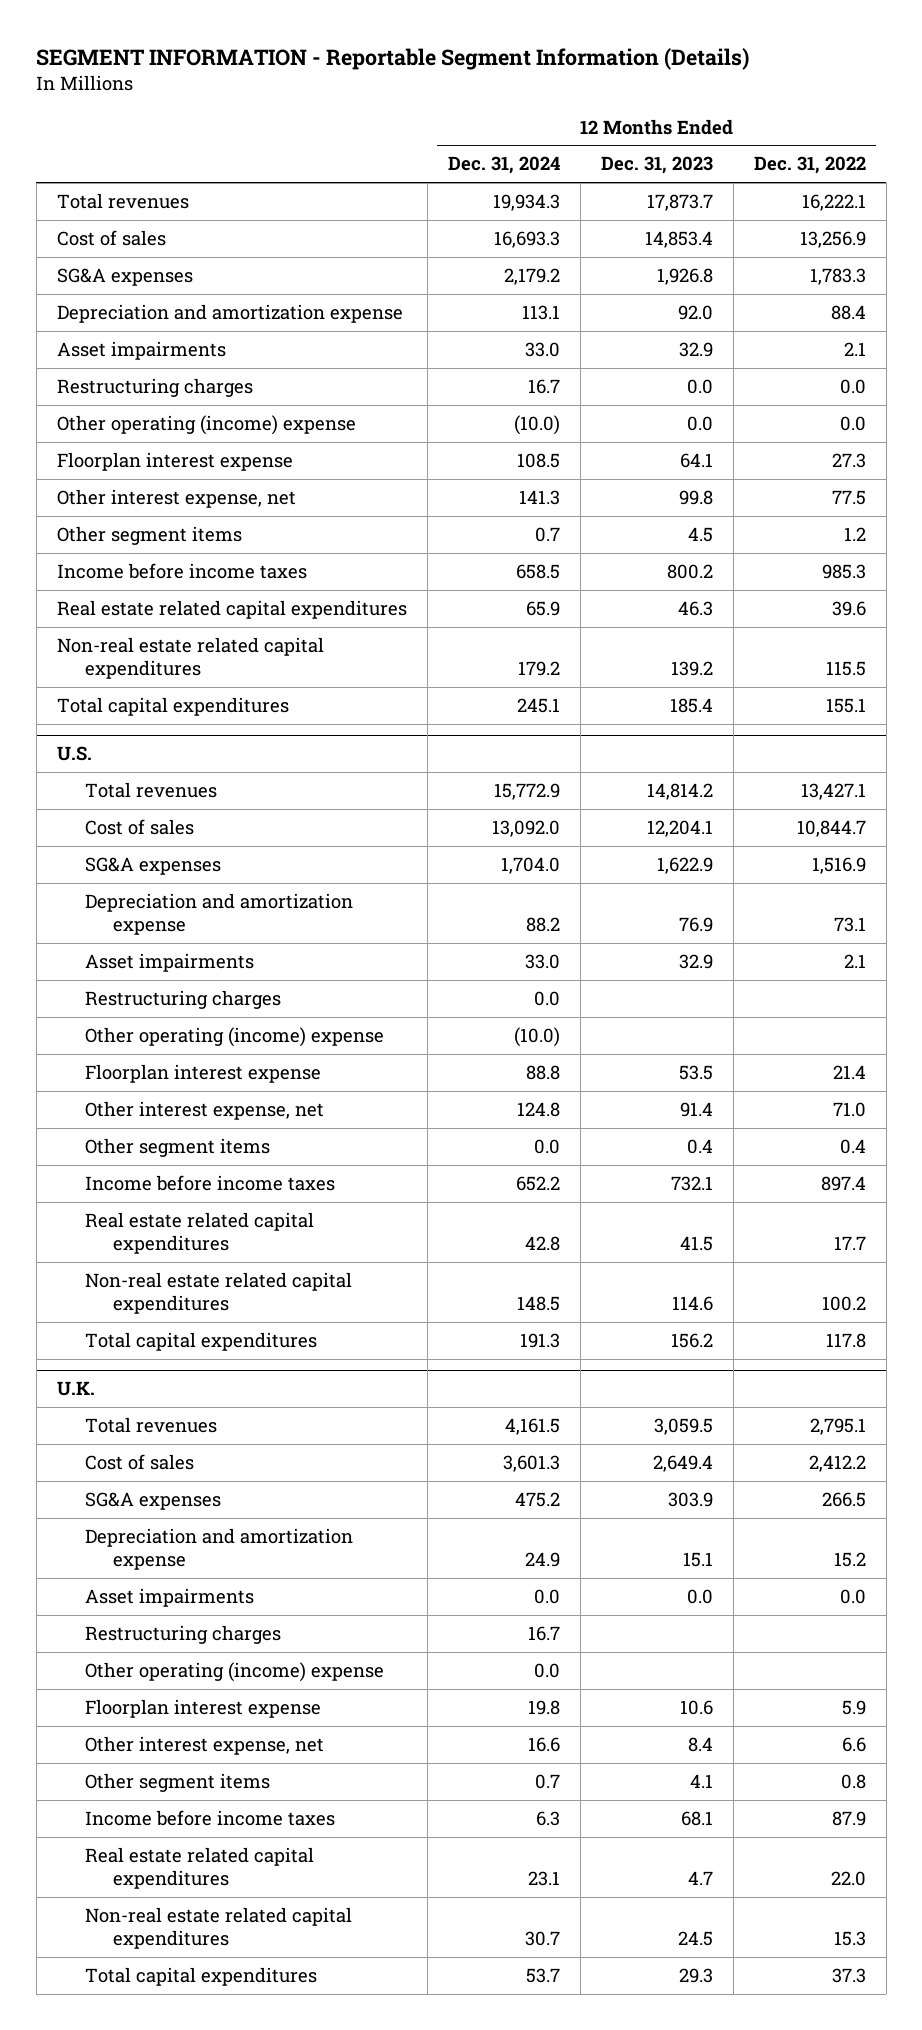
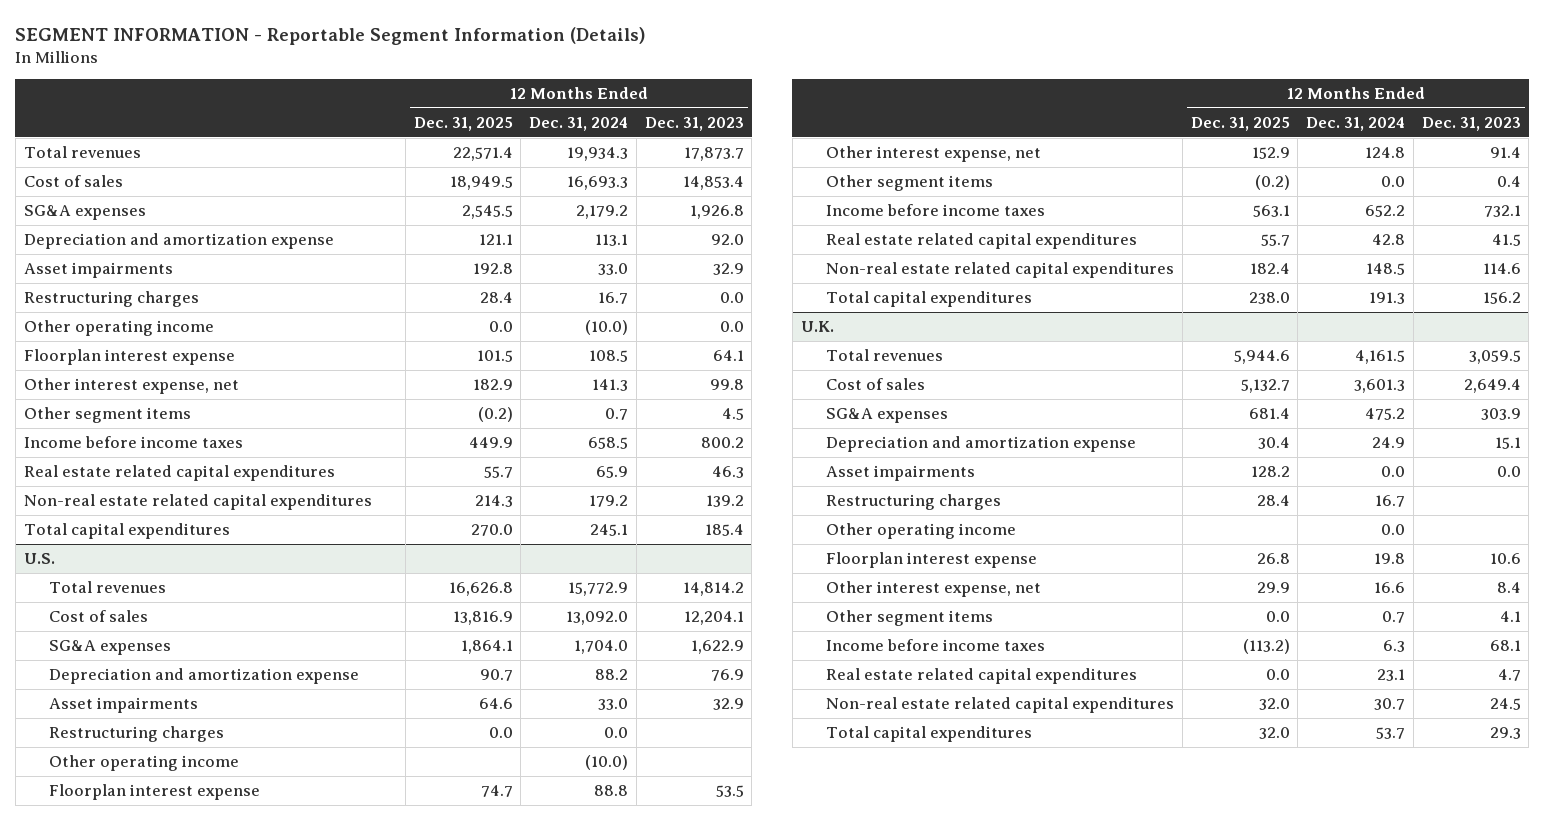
[753,156,866,175] Dec. 31, 2022 -> none
none -> [413,116,513,131] Dec. 31, 2025
[56,415,356,436] Other operating (income) expense -> [23,320,214,337] Other operating income
[85,1027,385,1048] Other operating (income) expense -> [49,755,240,772] Other operating income
[85,1662,385,1683] Other operating (income) expense -> [826,523,1017,540] Other operating income

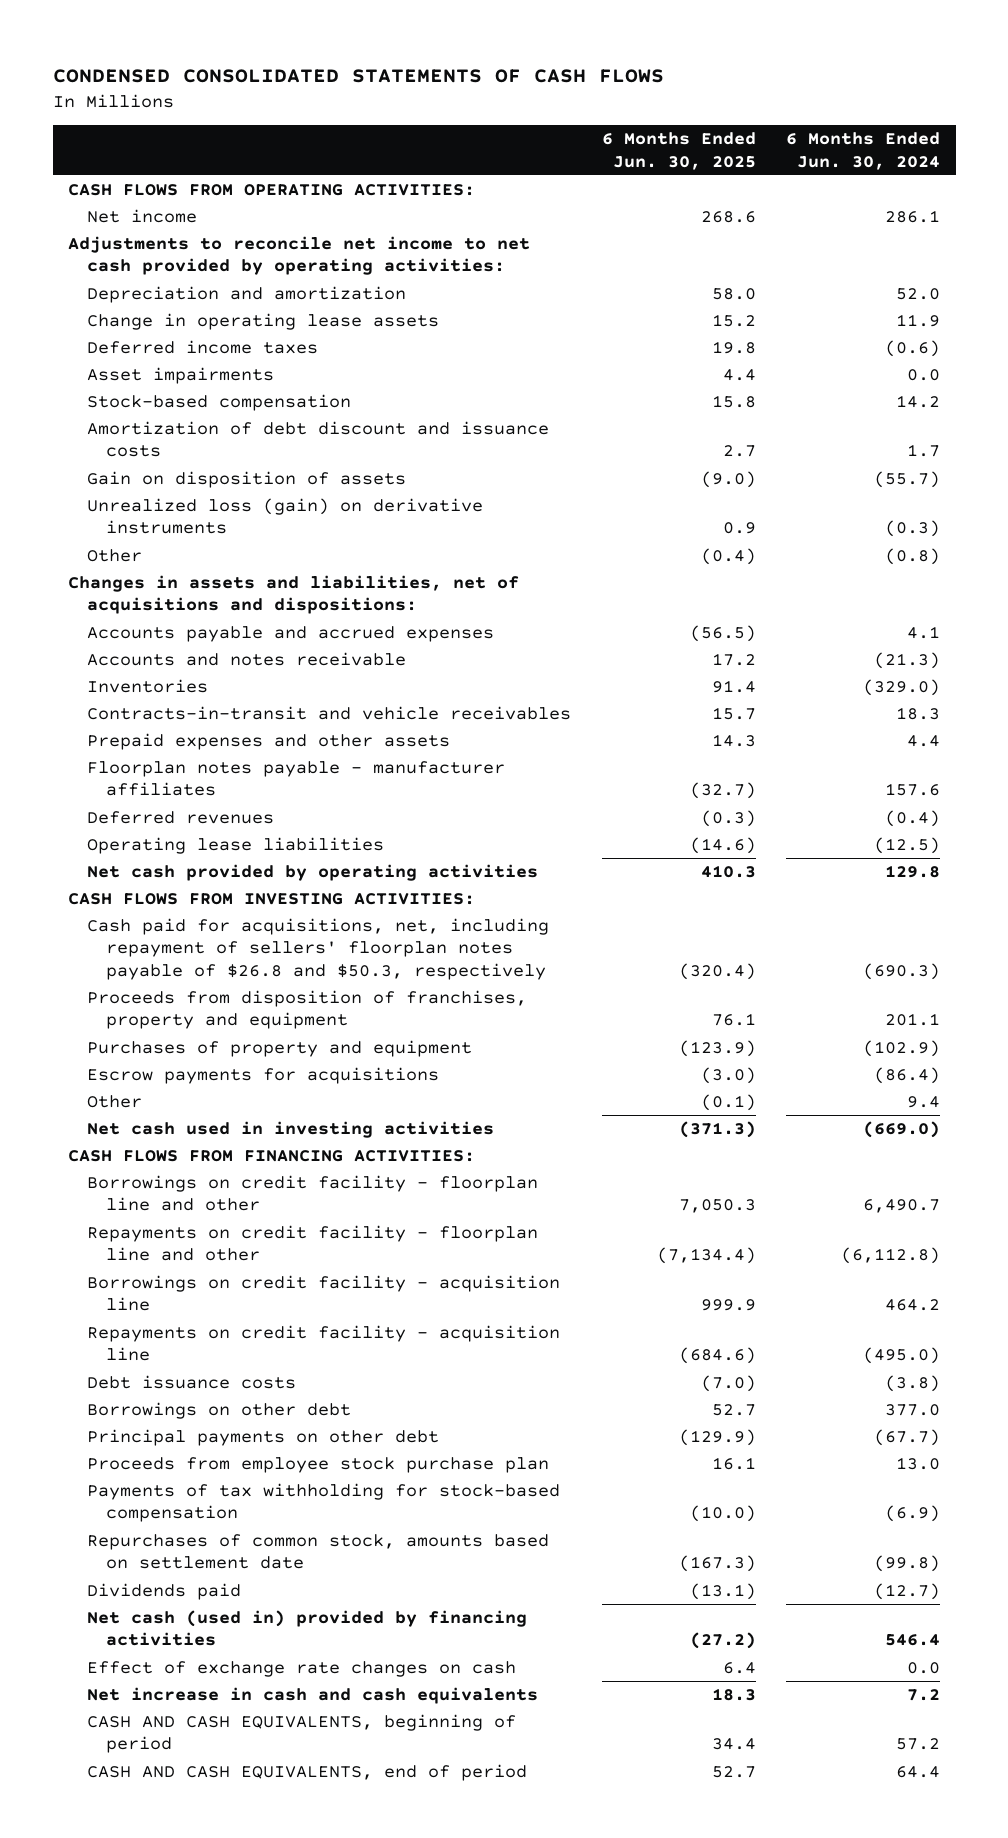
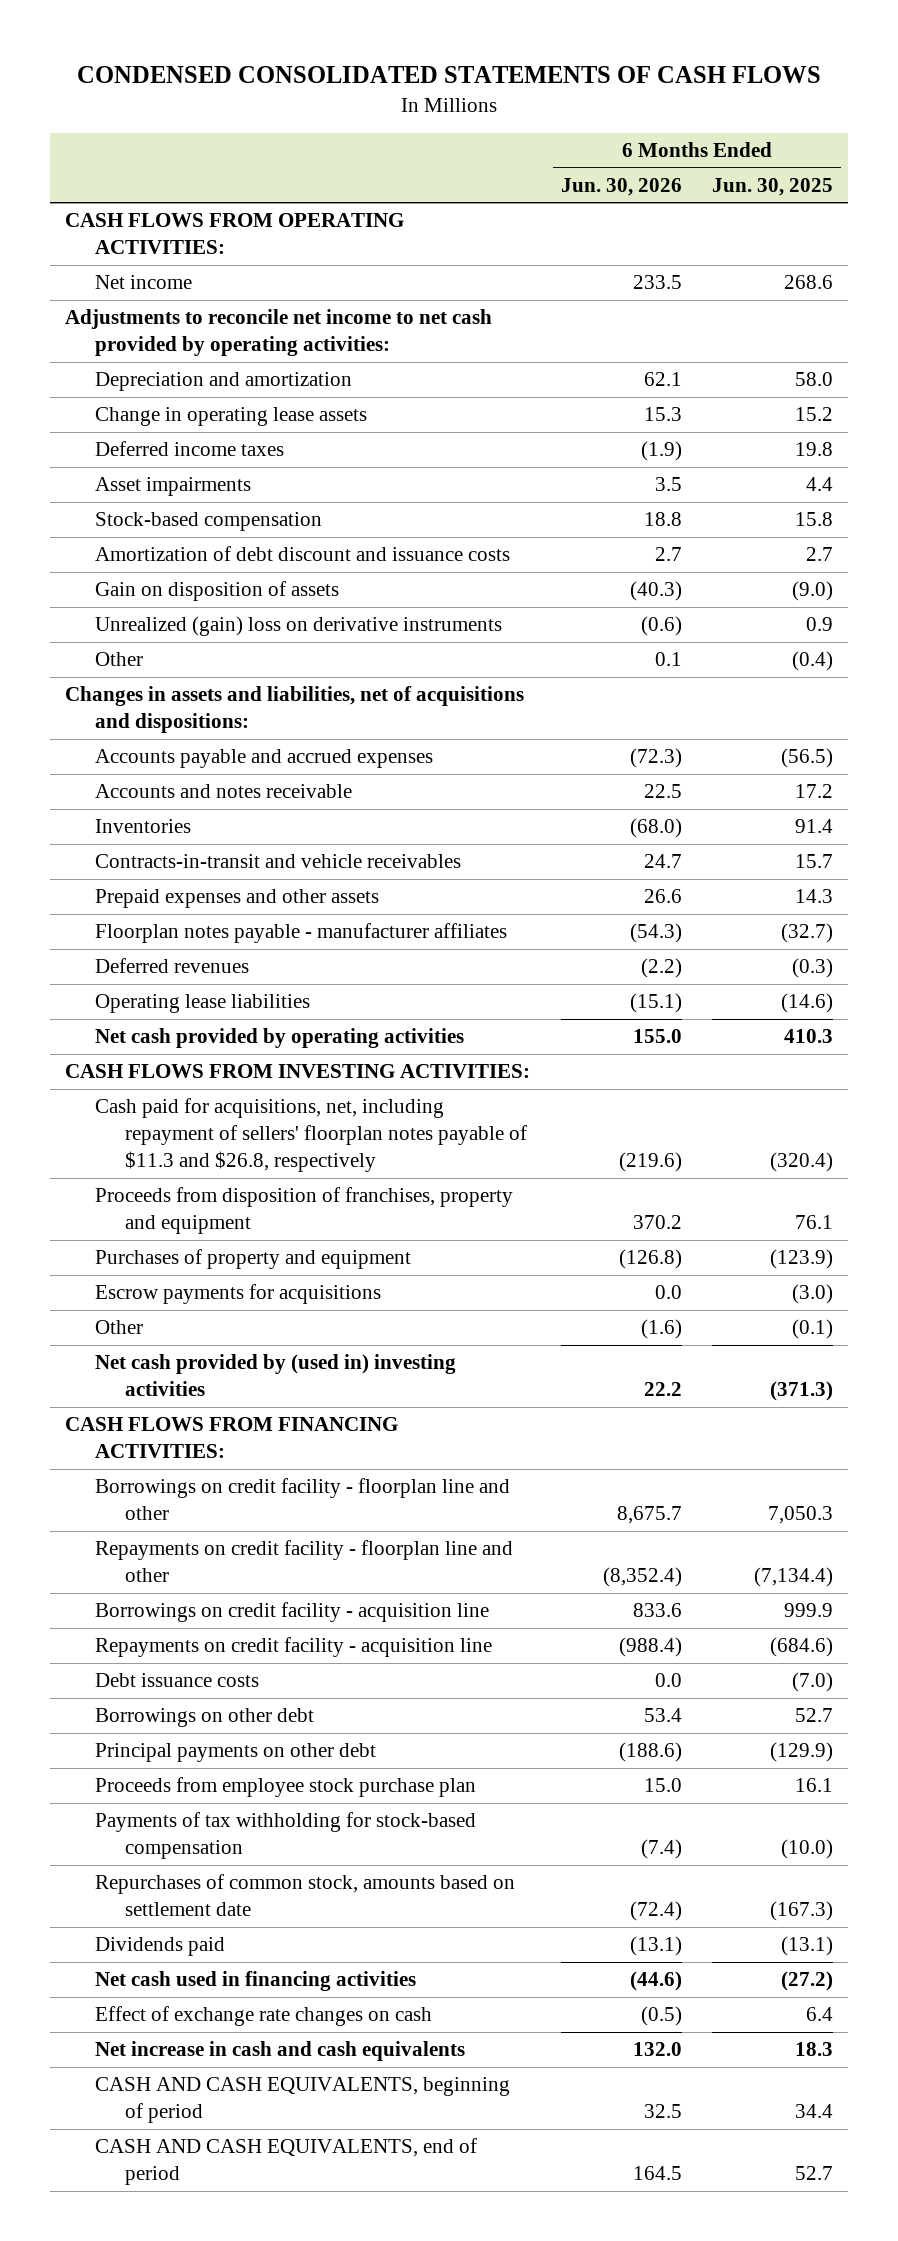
[786,132,941,170] 6 Months Ended Jun. 30, 2024 -> none
none -> [560,177,682,196] Jun. 30, 2026
[87,498,484,535] Unrealized loss (gain) on derivative instruments -> [95,616,503,637] Unrealized (gain) loss on derivative instruments
[87,918,550,980] Cash paid for acquisitions, net, including repayment of sellers' floorplan notes payable of $26.8 and $50.3, respectively -> [95,1098,528,1173] Cash paid for acquisitions, net, including repayment of sellers' floorplan notes payable of $11.3 and $26.8, respectively
[87,1121,495,1139] Net cash used in investing activities -> [95,1354,457,1397] Net cash provided by (used in) investing activities
[87,1610,528,1647] Net cash (used in) provided by financing activities -> [95,1971,417,1992] Net cash used in financing activities

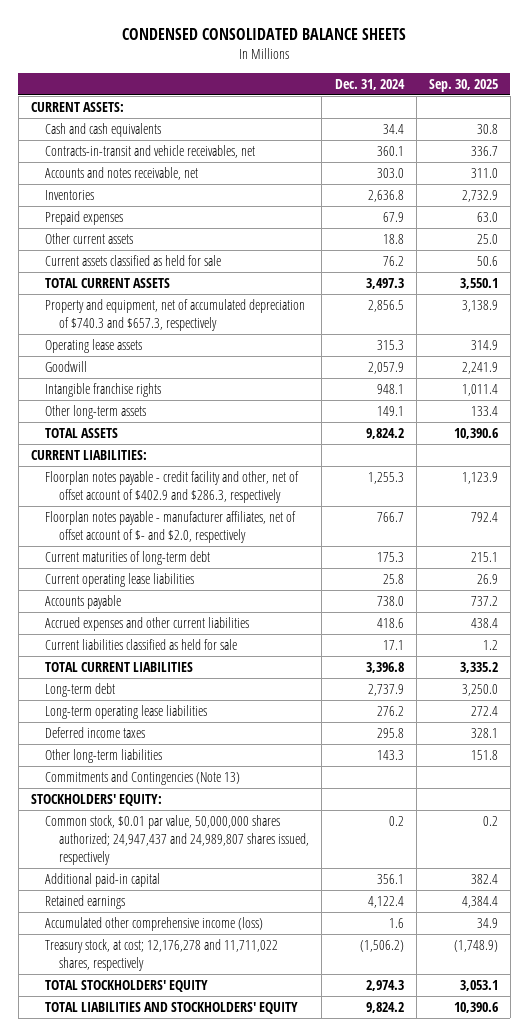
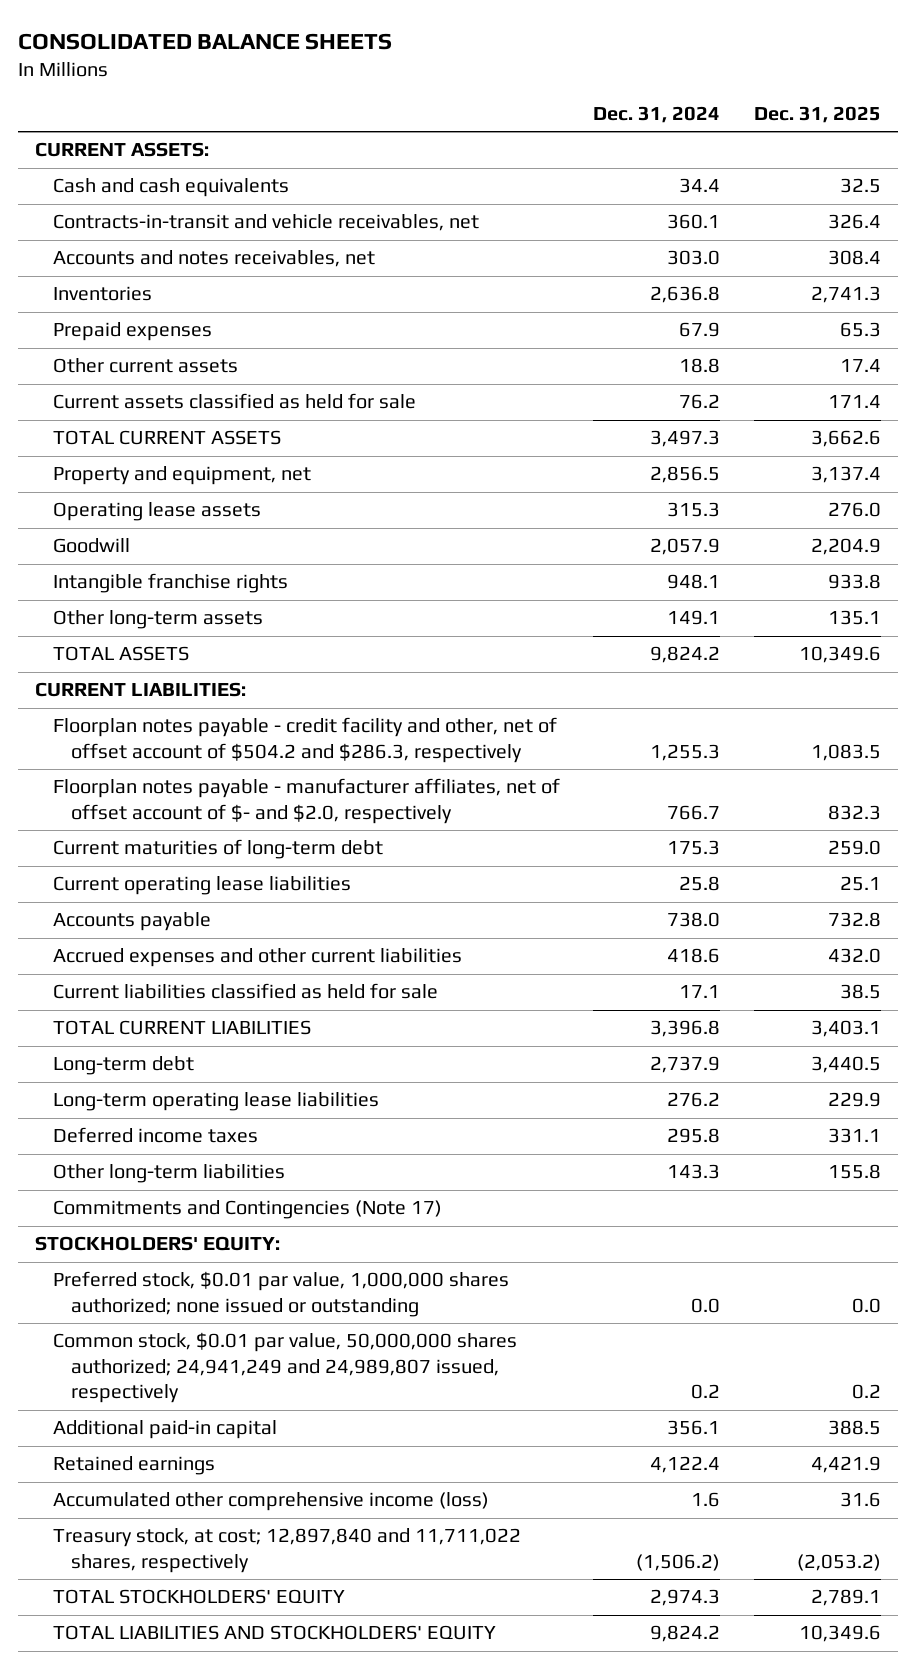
[122,27,407,40] CONDENSED CONSOLIDATED BALANCE SHEETS -> [18,33,393,51] CONSOLIDATED BALANCE SHEETS
[428,78,498,92] Sep. 30, 2025 -> none
none -> [754,106,882,124] Dec. 31, 2025
[45,167,199,181] Accounts and notes receivable, net -> [52,250,375,268] Accounts and notes receivables, net
[45,299,306,331] Property and equipment, net of accumulated depreciation of $740.3 and $657.3, respectively -> [52,466,311,486] Property and equipment, net
[45,471,300,503] Floorplan notes payable - credit facility and other, net of offset account of $402.9 and $286.3, respectively -> [52,717,557,763] Floorplan notes payable - credit facility and other, net of offset account of $504.2 and $286.3, respectively
[45,771,241,786] Commitments and Contingencies (Note 13) -> [52,1200,442,1220] Commitments and Contingencies (Note 17)
none -> [52,1271,509,1317] Preferred stock, $0.01 par value, 1,000,000 shares authorized; none issued or outstanding
[45,815,310,865] Common stock, $0.01 par value, 50,000,000 shares authorized; 24,947,437 and 24,989,807 shares issued, respectively -> [52,1332,517,1404] Common stock, $0.01 par value, 50,000,000 shares authorized; 24,941,249 and 24,989,807 issued, respectively
[45,939,279,971] Treasury stock, at cost; 12,176,278 and 11,711,022 shares, respectively -> [52,1528,521,1573] Treasury stock, at cost; 12,897,840 and 11,711,022 shares, respectively

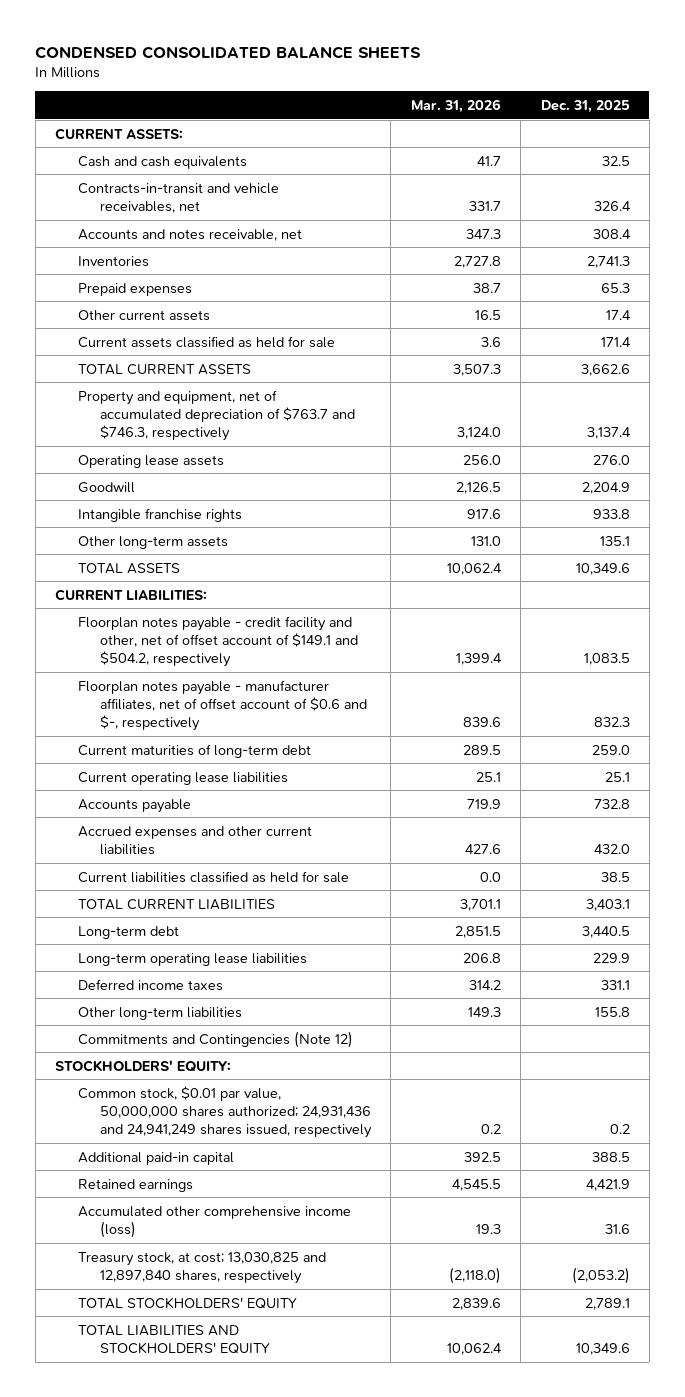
[18,33,393,51] CONSOLIDATED BALANCE SHEETS -> [35,45,422,59] CONDENSED CONSOLIDATED BALANCE SHEETS
[593,106,721,124] Dec. 31, 2024 -> none
none -> [410,98,501,113] Mar. 31, 2026
[52,250,375,268] Accounts and notes receivables, net -> [77,228,302,241] Accounts and notes receivable, net
[52,466,311,486] Property and equipment, net -> [77,389,356,442] Property and equipment, net of accumulated depreciation of $763.7 and $746.3, respectively
[52,717,557,763] Floorplan notes payable - credit facility and other, net of offset account of $504.2 and $286.3, respectively -> [77,615,359,668] Floorplan notes payable - credit facility and other, net of offset account of $149.1 and $504.2, respectively
[52,778,560,824] Floorplan notes payable - manufacturer affiliates, net of offset account of $- and $2.0, respectively -> [77,679,368,732] Floorplan notes payable - manufacturer affiliates, net of offset account of $0.6 and $-, respectively
[52,1200,442,1220] Commitments and Contingencies (Note 17) -> [77,1030,353,1048] Commitments and Contingencies (Note 12)
[52,1271,509,1317] Preferred stock, $0.01 par value, 1,000,000 shares authorized; none issued or outstanding -> none
[52,1332,517,1404] Common stock, $0.01 par value, 50,000,000 shares authorized; 24,941,249 and 24,989,807 issued, respectively -> [77,1085,373,1139] Common stock, $0.01 par value, 50,000,000 shares authorized; 24,931,436 and 24,941,249 shares issued, respectively
[52,1528,521,1573] Treasury stock, at cost; 12,897,840 and 11,711,022 shares, respectively -> [77,1251,326,1284] Treasury stock, at cost; 13,030,825 and 12,897,840 shares, respectively

